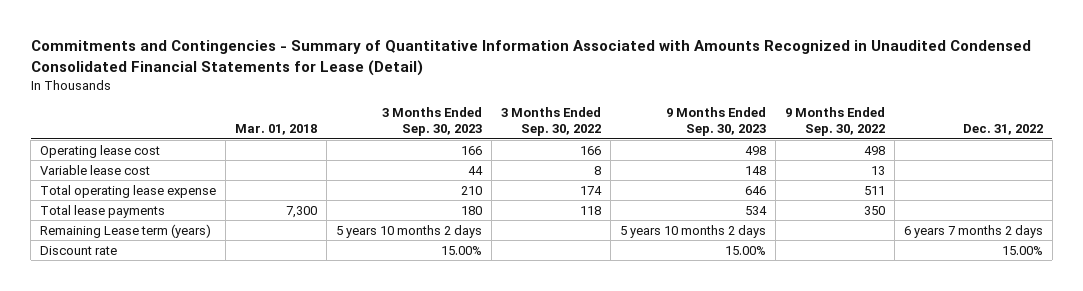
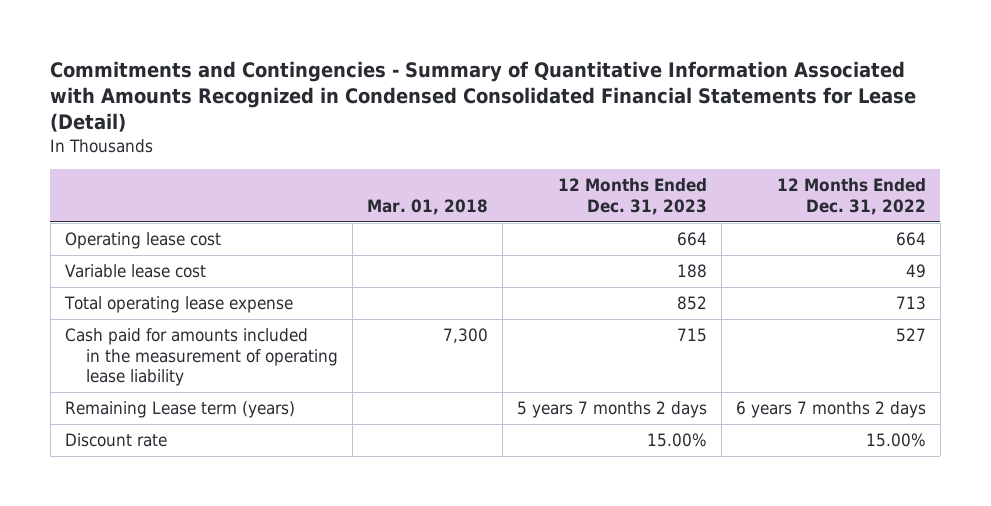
[30,40,1031,76] Commitments and Contingencies - Summary of Quantitative Information Associated with Amounts Recognized in Unaudited Condensed Consolidated Financial Statements for Lease (Detail) -> [50,60,917,133] Commitments and Contingencies - Summary of Quantitative Information Associated with Amounts Recognized in Condensed Consolidated Financial Statements for Lease (Detail)
[382,107,483,137] 3 Months Ended Sep. 30, 2023 -> none
[501,107,602,137] 3 Months Ended Sep. 30, 2022 -> none
[666,107,767,137] 9 Months Ended Sep. 30, 2023 -> none
[785,107,886,137] 9 Months Ended Sep. 30, 2022 -> none
[962,124,1043,136] Dec. 31, 2022 -> none
none -> [558,178,708,215] 12 Months Ended Dec. 31, 2023
none -> [777,178,927,215] 12 Months Ended Dec. 31, 2022
[40,204,166,218] Total lease payments -> [64,328,339,387] Cash paid for amounts included in the measurement of operating lease liability

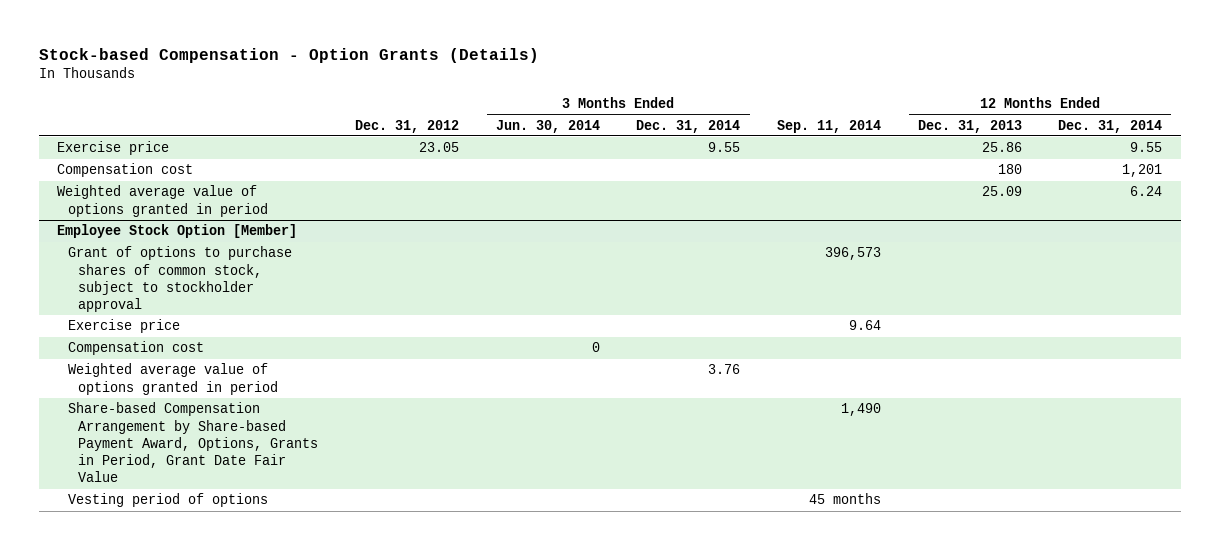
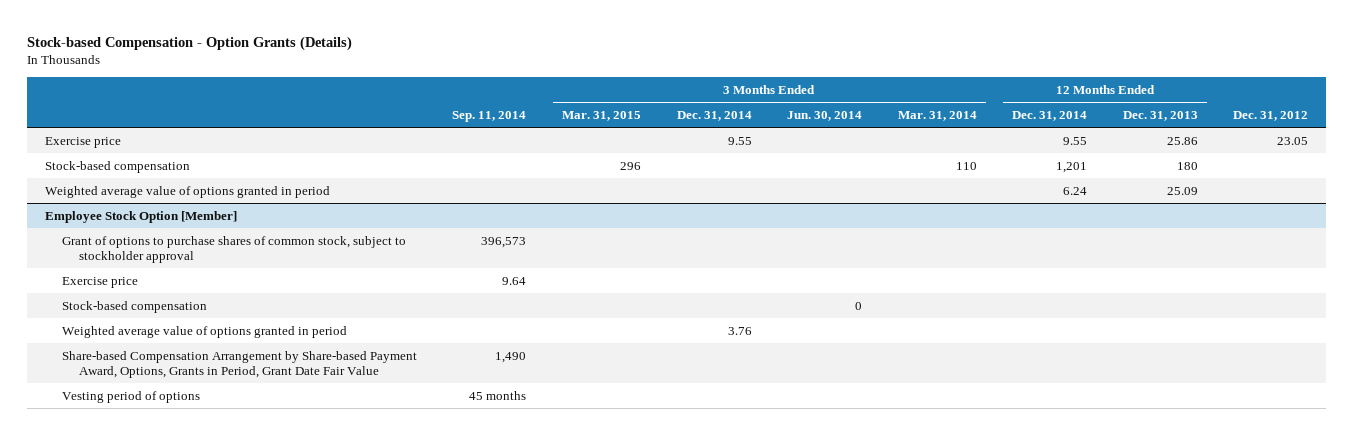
none -> [562,110,642,121] Mar. 31, 2015
none -> [897,110,977,121] Mar. 31, 2014
[56,163,193,178] Compensation cost -> [44,160,190,173] Stock-based compensation
[67,341,204,356] Compensation cost -> [61,300,207,313] Stock-based compensation

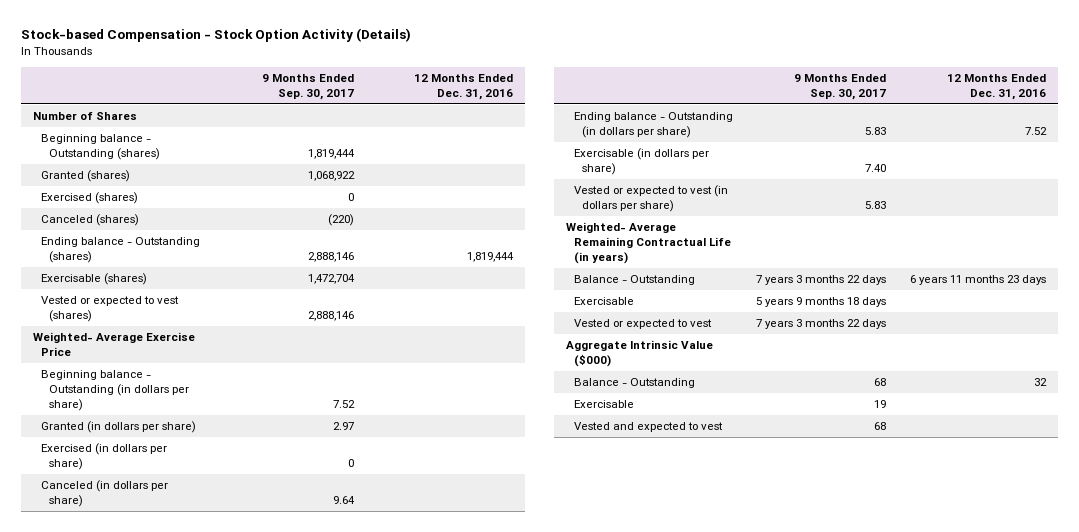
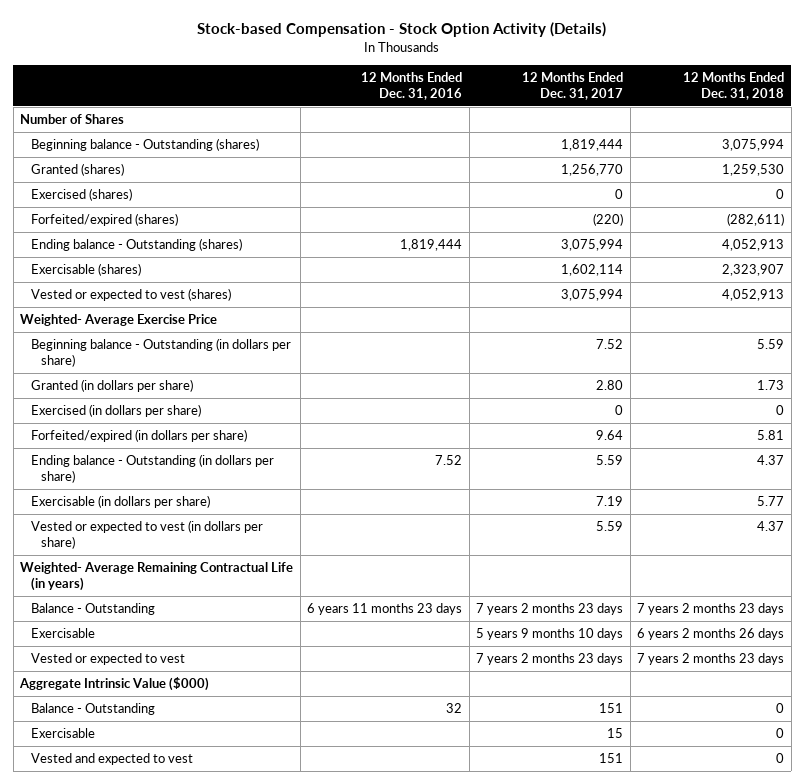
[261,73,354,100] 9 Months Ended Sep. 30, 2017 -> none
none -> [522,72,624,101] 12 Months Ended Dec. 31, 2017
none -> [683,72,785,101] 12 Months Ended Dec. 31, 2018
[41,214,140,227] Canceled (shares) -> none
none -> [30,213,178,227] Forfeited/expired (shares)
[41,480,169,508] Canceled (in dollars per share) -> [30,429,247,443] Forfeited/expired (in dollars per share)

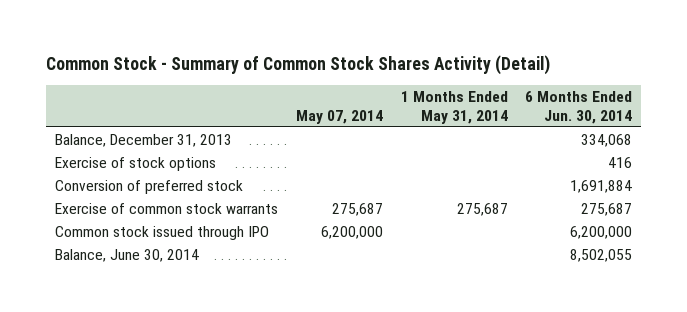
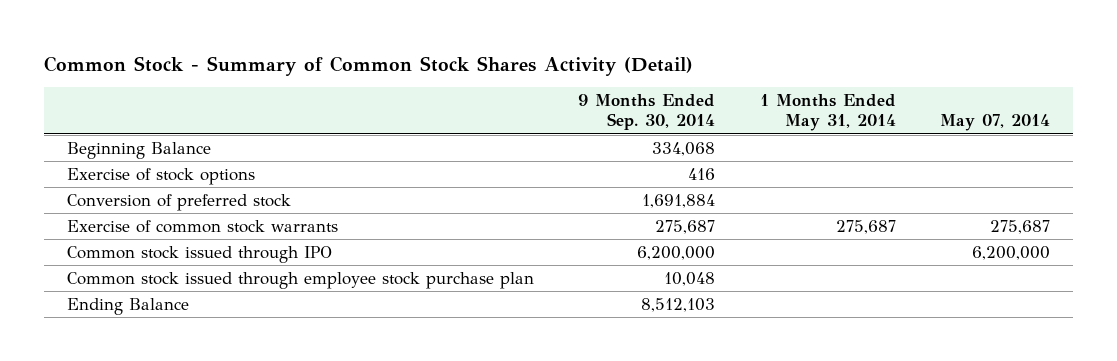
[525,90,633,124] 6 Months Ended Jun. 30, 2014 -> none
none -> [578,94,716,131] 9 Months Ended Sep. 30, 2014
[55,133,233,147] Balance, December 31, 2013 -> [66,141,211,159] Beginning Balance
none -> [66,271,534,289] Common stock issued through employee stock purchase plan
[55,248,200,262] Balance, June 30, 2014 -> [66,297,189,315] Ending Balance

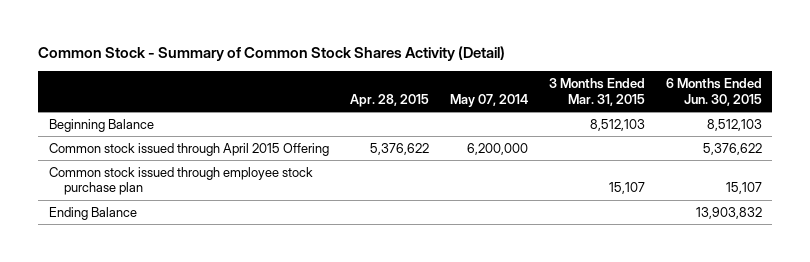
[578,94,716,131] 9 Months Ended Sep. 30, 2014 -> none
[759,94,896,132] 1 Months Ended May 31, 2014 -> none
none -> [349,93,429,107] Apr. 28, 2015
none -> [548,78,645,106] 3 Months Ended Mar. 31, 2015
none -> [665,78,762,106] 6 Months Ended Jun. 30, 2015
[66,167,255,185] Exercise of stock options -> none
[66,193,291,211] Conversion of preferred stock -> none
[66,219,338,233] Exercise of common stock warrants -> none
[66,245,332,263] Common stock issued through IPO -> [48,142,329,156] Common stock issued through April 2015 Offering

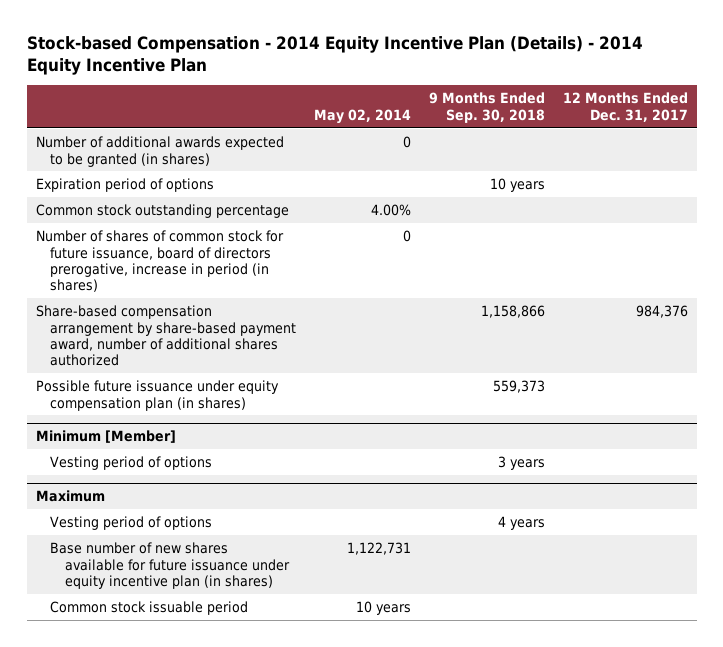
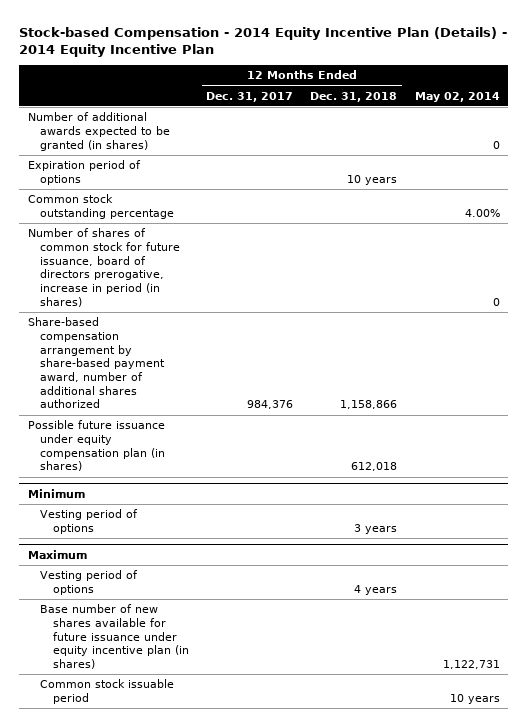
[428,92,545,123] 9 Months Ended Sep. 30, 2018 -> none
none -> [310,91,398,102] Dec. 31, 2018
[35,430,176,444] Minimum [Member] -> [28,489,86,499] Minimum

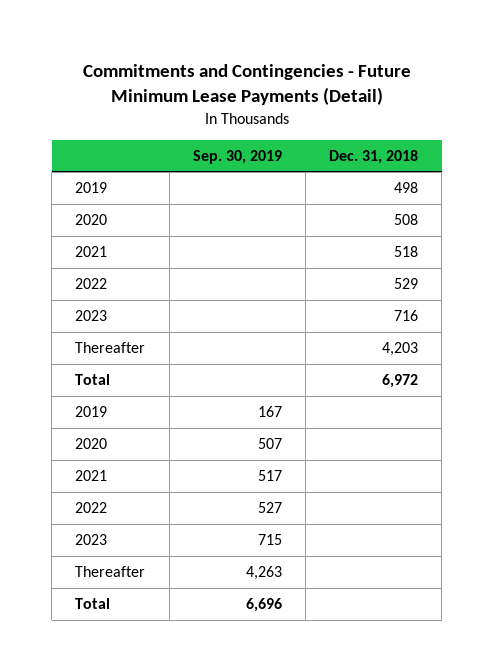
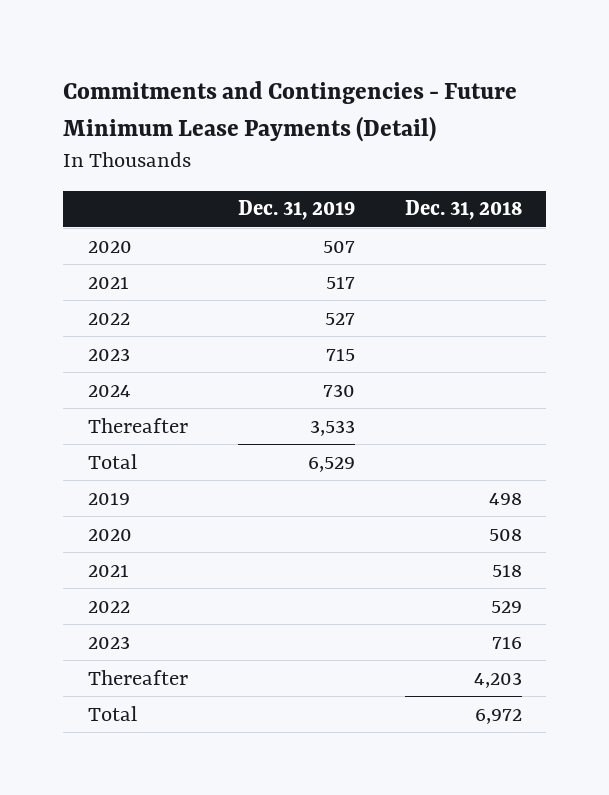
[192,149,282,164] Sep. 30, 2019 -> none
none -> [237,200,355,221] Dec. 31, 2019
[75,438,108,450] 2020 -> [87,240,132,253] 2020
[75,470,108,482] 2021 -> [87,276,129,289] 2021
[75,502,108,514] 2022 -> [87,312,130,325] 2022
[75,534,108,546] 2023 -> [87,347,130,361] 2023
none -> [87,384,131,397] 2024
[75,566,146,578] Thereafter -> [87,417,188,433] Thereafter
[75,598,111,610] Total -> [87,453,137,469] Total
[75,406,108,418] 2019 -> none

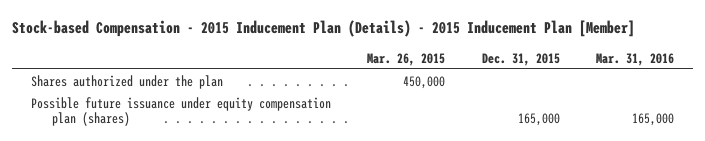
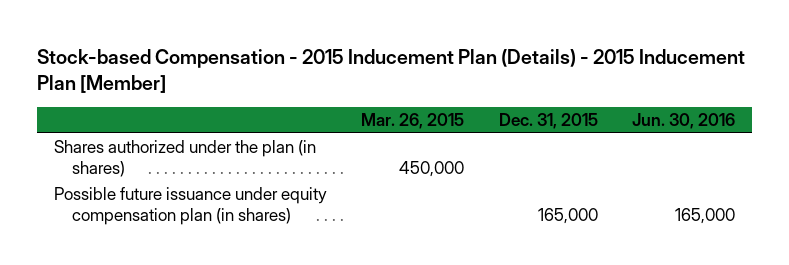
[596,52,675,66] Mar. 31, 2016 -> none
none -> [631,113,735,130] Jun. 30, 2016
[30,74,223,89] Shares authorized under the plan -> [54,140,317,178] Shares authorized under the plan (in shares)
[30,96,331,127] Possible future issuance under equity compensation plan (shares) -> [54,187,328,226] Possible future issuance under equity compensation plan (in shares)

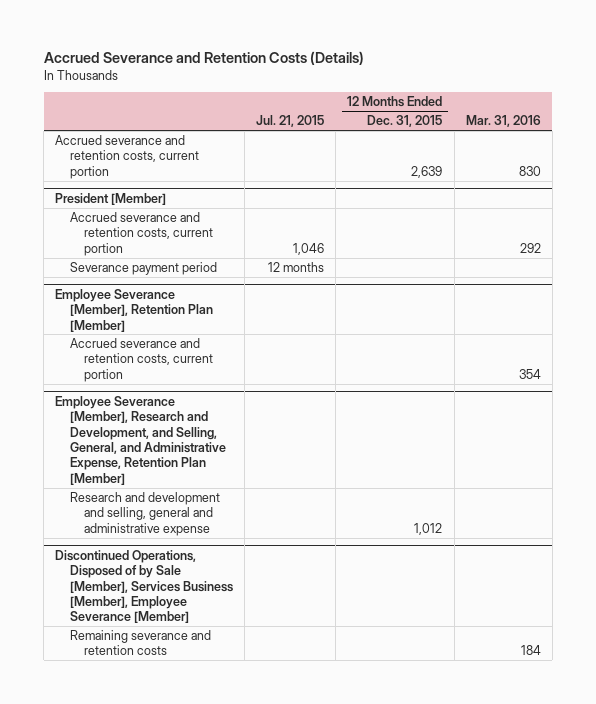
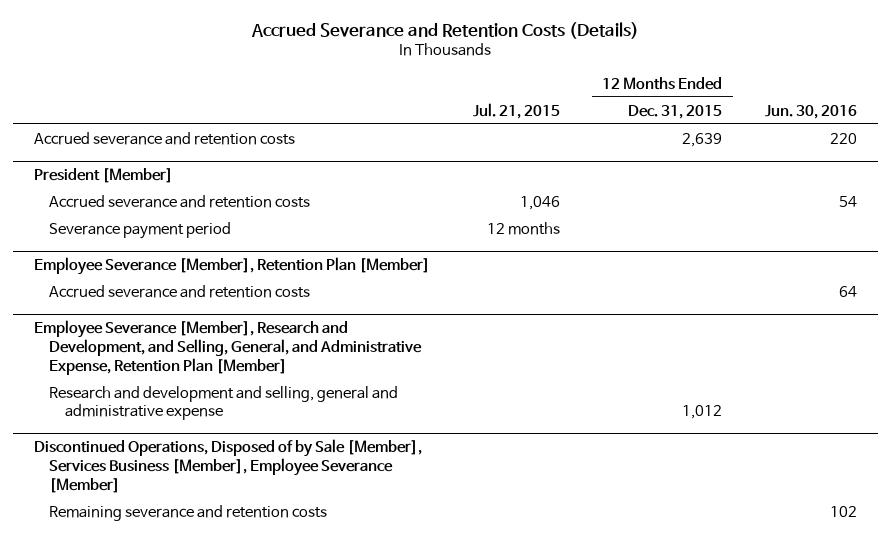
[465,115,541,128] Mar. 31, 2016 -> none
none -> [764,104,857,119] Jun. 30, 2016
[55,134,199,179] Accrued severance and retention costs, current portion -> [33,131,295,145] Accrued severance and retention costs
[69,211,213,256] Accrued severance and retention costs, current portion -> [49,194,311,208] Accrued severance and retention costs
[69,337,213,382] Accrued severance and retention costs, current portion -> [49,284,311,298] Accrued severance and retention costs

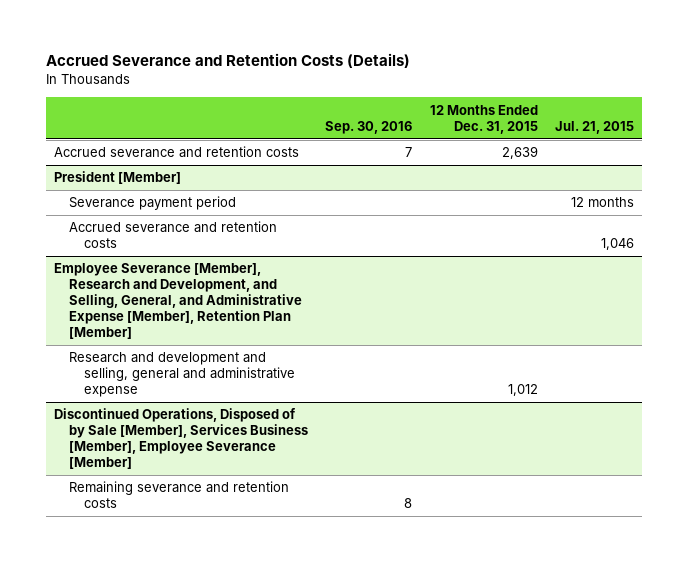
[764,104,857,119] Jun. 30, 2016 -> none
none -> [325,120,413,134] Sep. 30, 2016
[33,257,430,276] Employee Severance [Member], Retention Plan [Member] -> none
[49,284,311,298] Accrued severance and retention costs -> none
[49,194,311,208] Accrued severance and retention costs -> [69,221,278,249] Accrued severance and retention costs
[33,320,423,375] Employee Severance [Member], Research and Development, and Selling, General, and Administrative Expense, Retention Plan [Member] -> [54,263,303,340] Employee Severance [Member], Research and Development, and Selling, General, and Administrative Expense [Member], Retention Plan [Member]

